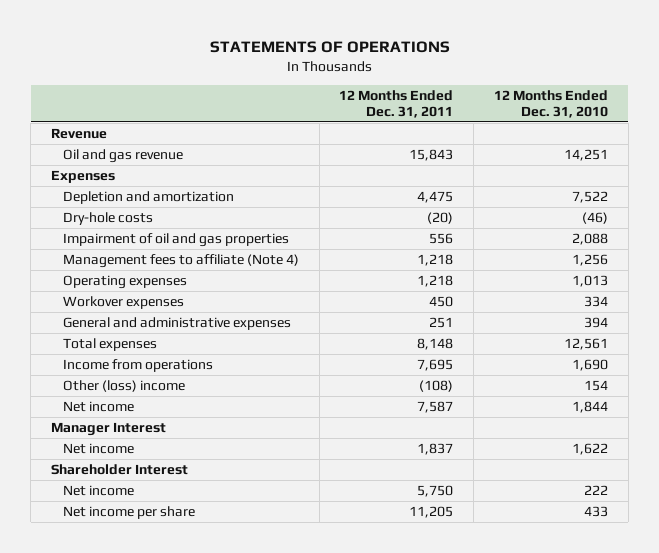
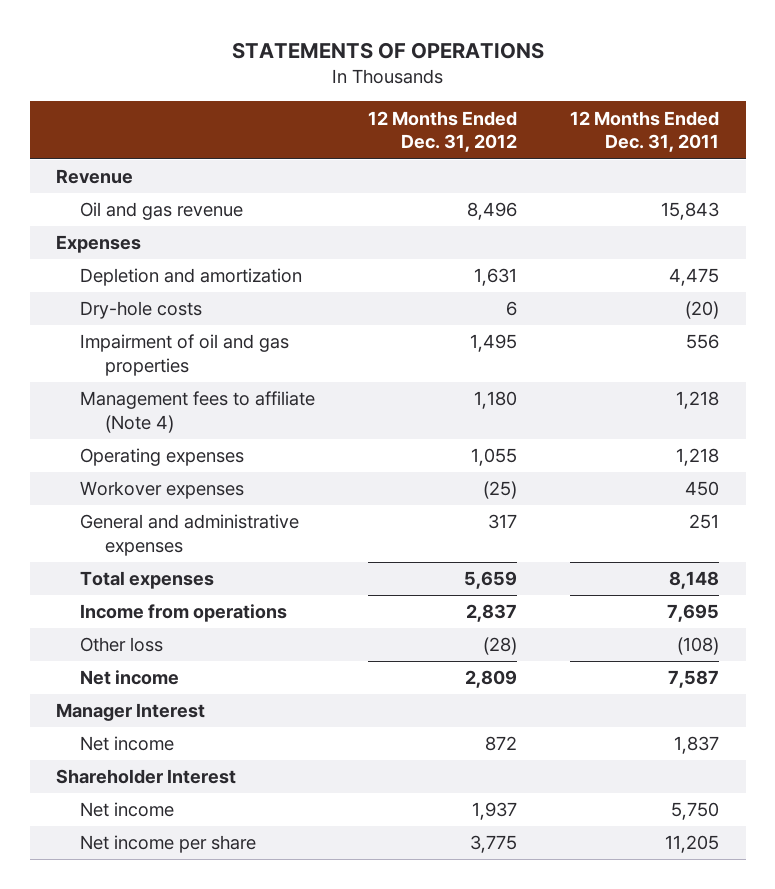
[494,89,609,118] 12 Months Ended Dec. 31, 2010 -> none
none -> [368,110,518,153] 12 Months Ended Dec. 31, 2012
[62,380,185,393] Other (loss) income -> [80,637,164,653] Other loss

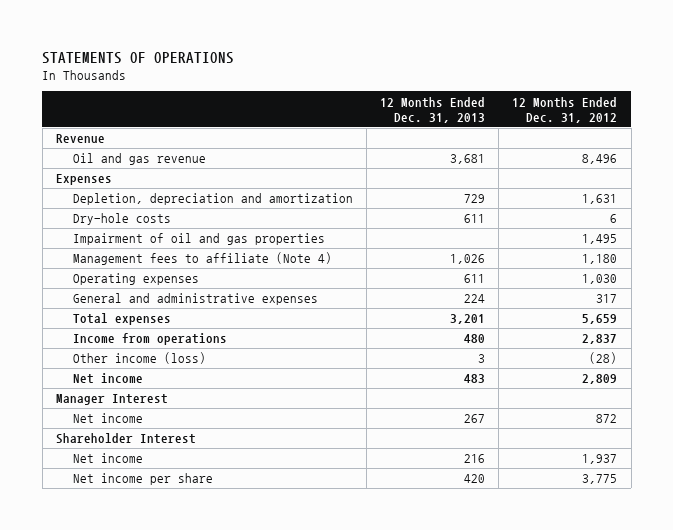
[570,110,720,153] 12 Months Ended Dec. 31, 2011 -> none
none -> [380,96,486,123] 12 Months Ended Dec. 31, 2013
[80,268,303,287] Depletion and amortization -> [72,193,353,206] Depletion, depreciation and amortization
[80,481,245,500] Workover expenses -> none
[471,448,518,467] 1,055 -> [582,274,618,285] 1,030
[80,637,164,653] Other loss -> [72,352,206,365] Other income (loss)

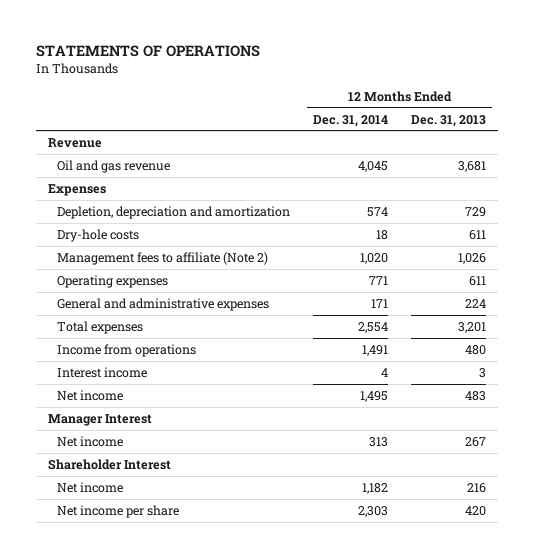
[512,96,618,123] 12 Months Ended Dec. 31, 2012 -> none
none -> [313,114,389,127] Dec. 31, 2014
[72,233,325,246] Impairment of oil and gas properties -> none
[72,252,332,266] Management fees to affiliate (Note 4) -> [57,251,269,265] Management fees to affiliate (Note 2)
[72,352,206,365] Other income (loss) -> none
none -> [57,366,148,378] Interest income

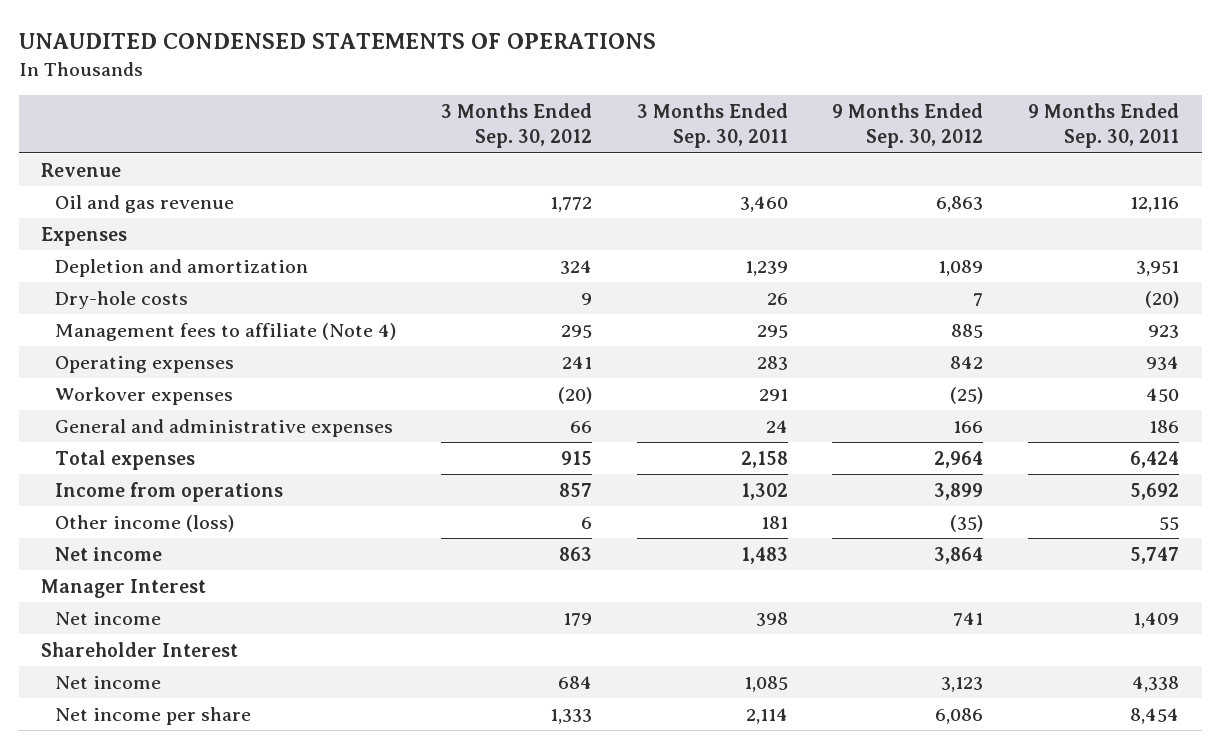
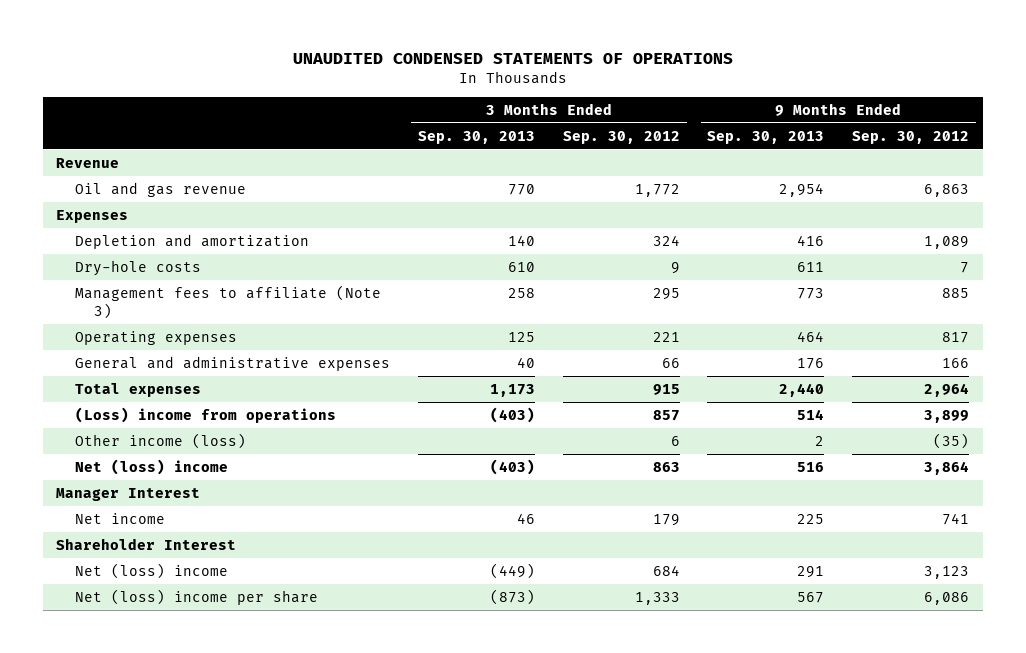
[636,103,788,149] 3 Months Ended Sep. 30, 2011 -> none
[1028,103,1180,149] 9 Months Ended Sep. 30, 2011 -> none
none -> [418,130,536,144] Sep. 30, 2013
none -> [707,130,825,144] Sep. 30, 2013
[55,386,234,405] Workover expenses -> none
[55,322,397,341] Management fees to affiliate (Note 4) -> [75,284,382,319] Management fees to affiliate (Note 3)
[561,355,592,369] 241 -> [652,331,680,342] 221
[950,355,984,369] 842 -> [942,331,970,343] 817
[55,481,284,502] Income from operations -> [75,406,337,423] (Loss) income from operations
[55,546,163,561] Net income -> [75,458,229,475] Net (loss) income
[55,675,162,689] Net income -> [75,562,229,579] Net (loss) income
[55,706,252,725] Net income per share -> [75,588,319,605] Net (loss) income per share

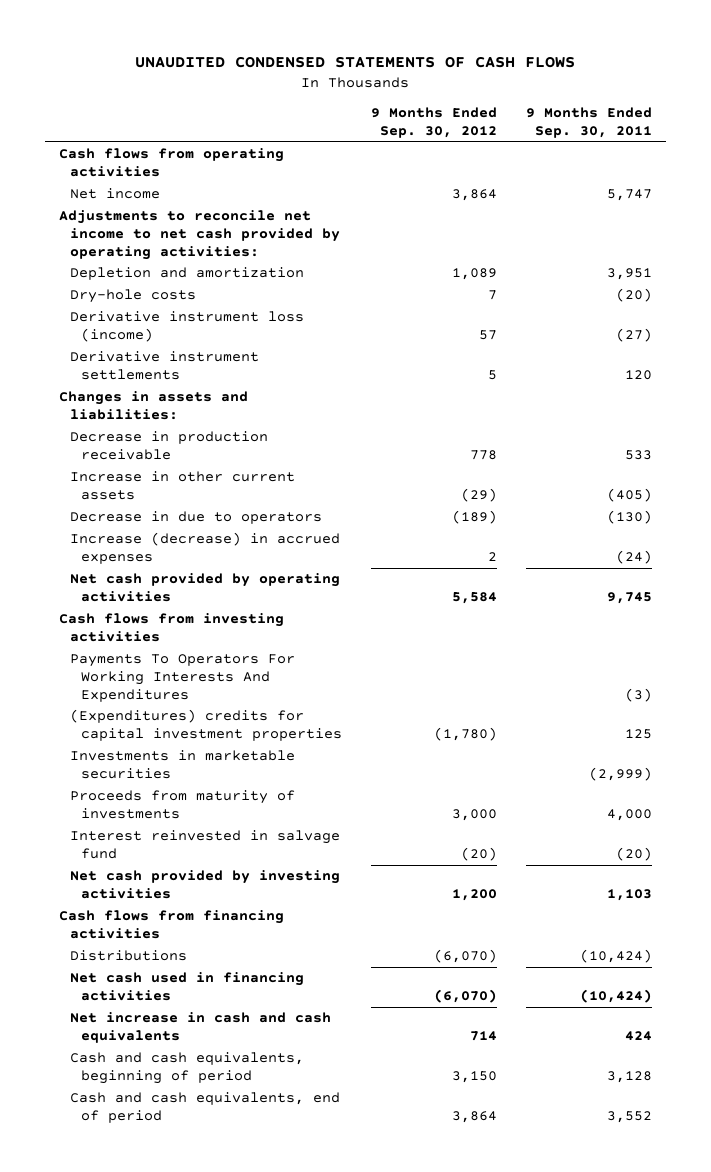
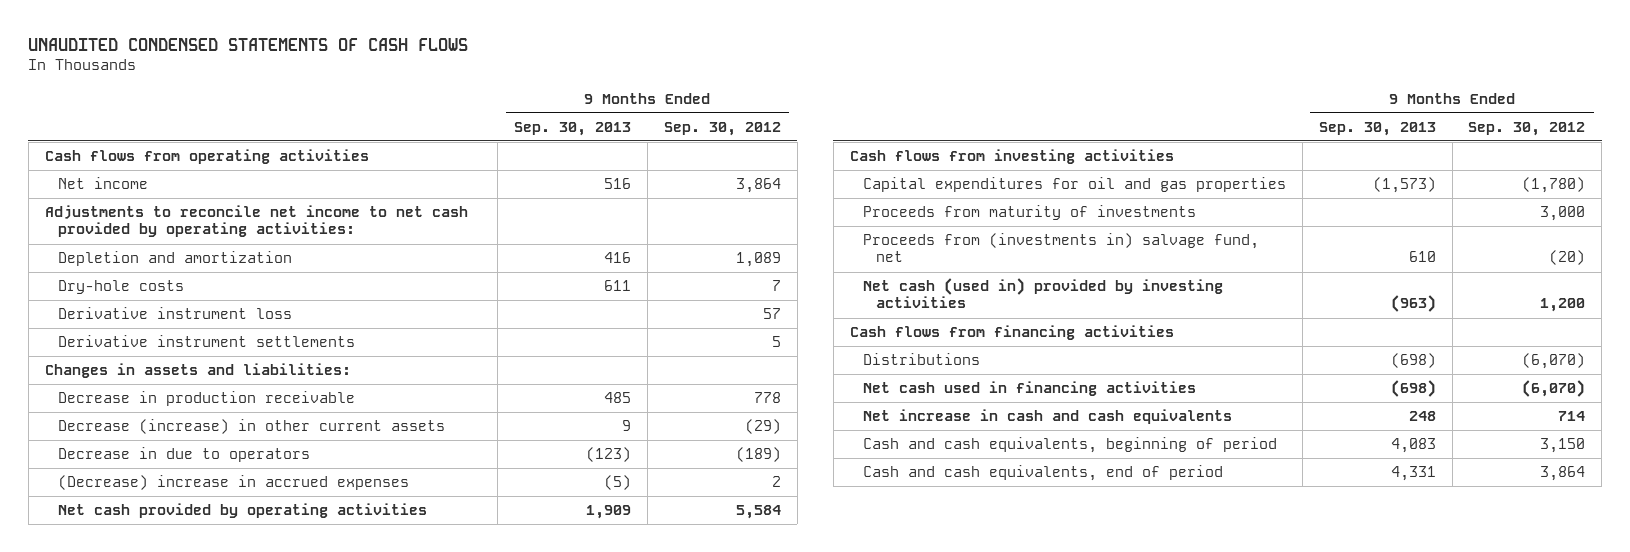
[525,107,652,139] 9 Months Ended Sep. 30, 2011 -> none
none -> [513,121,631,136] Sep. 30, 2013
[69,311,304,343] Derivative instrument loss (income) -> [57,307,292,320] Derivative instrument loss
[69,471,295,501] Increase in other current assets -> [57,419,445,435] Decrease (increase) in other current assets
[69,532,340,565] Increase (decrease) in accrued expenses -> [57,475,409,491] (Decrease) increase in accrued expenses
[69,654,295,702] Payments To Operators For Working Interests And Expenditures -> none
[69,750,295,780] Investments in marketable securities -> none
[69,709,342,742] (Expenditures) credits for capital investment properties -> [862,177,1286,193] Capital expenditures for oil and gas properties
[69,830,340,860] Interest reinvested in salvage fund -> none
none -> [862,233,1259,263] Proceeds from (investments in) salvage fund, net
[69,870,340,900] Net cash provided by investing activities -> [862,278,1223,309] Net cash (used in) provided by investing activities

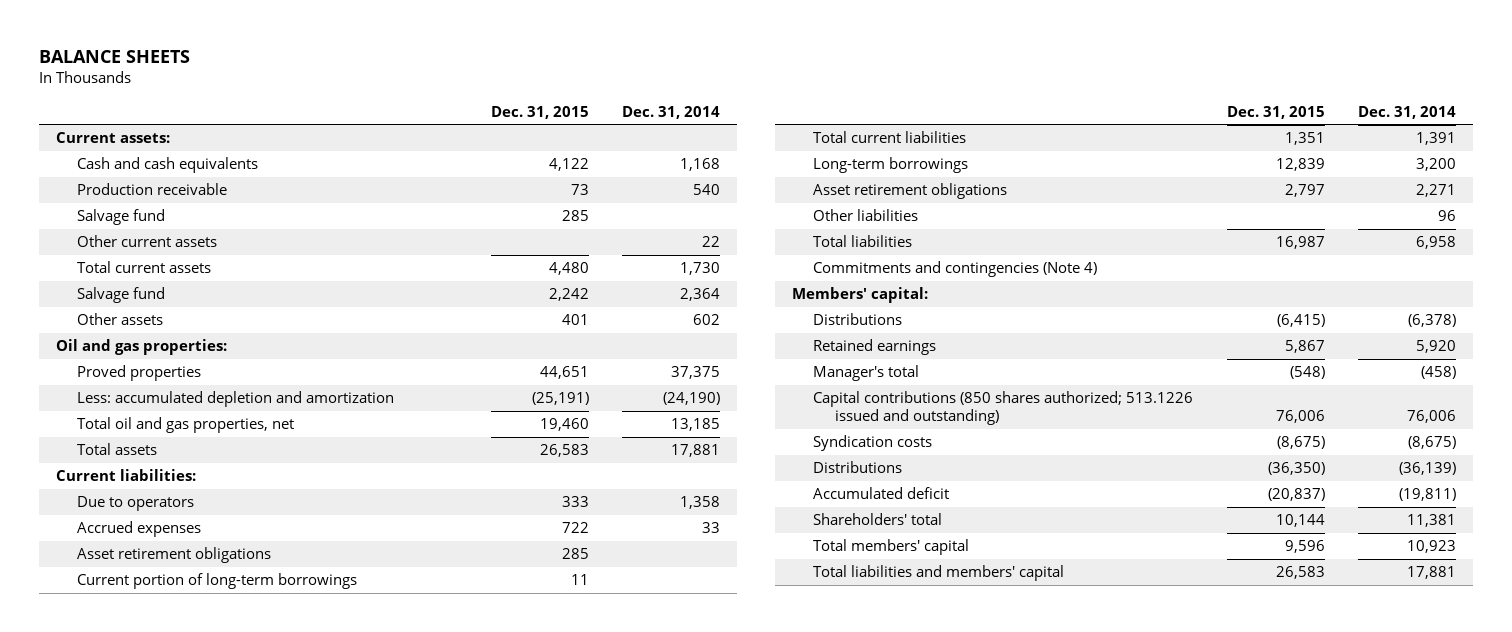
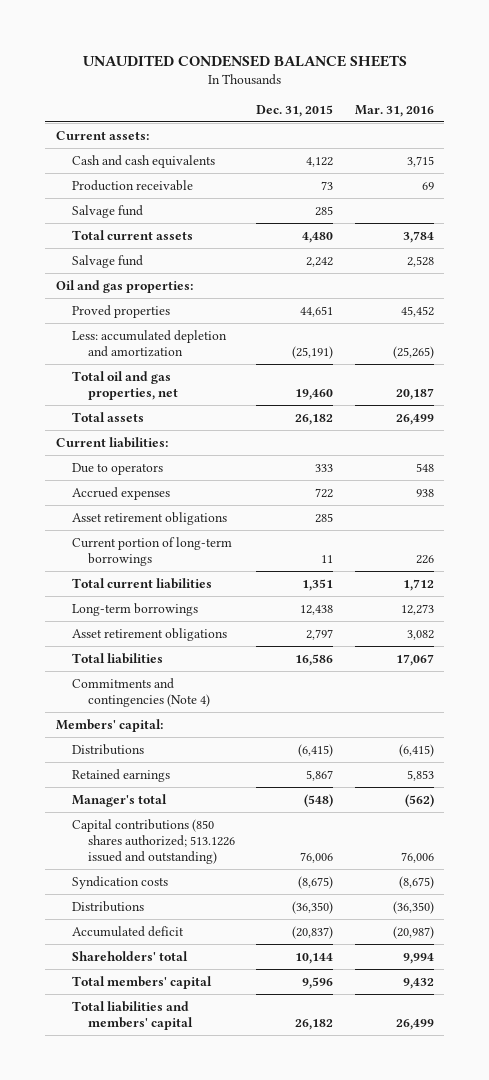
[39,49,191,63] BALANCE SHEETS -> [82,54,407,67] UNAUDITED CONDENSED BALANCE SHEETS
[622,105,721,119] Dec. 31, 2014 -> none
none -> [354,104,434,117] Mar. 31, 2016
[77,235,218,248] Other current assets -> none
[77,313,164,326] Other assets -> none
[539,444,589,458] 26,583 -> [295,413,334,425] 26,182
[1275,158,1325,172] 12,839 -> [300,604,334,615] 12,438
[813,209,919,222] Other liabilities -> none
[1275,236,1325,250] 16,987 -> [295,653,334,666] 16,586
[1275,566,1325,580] 26,583 -> [295,1018,334,1030] 26,182

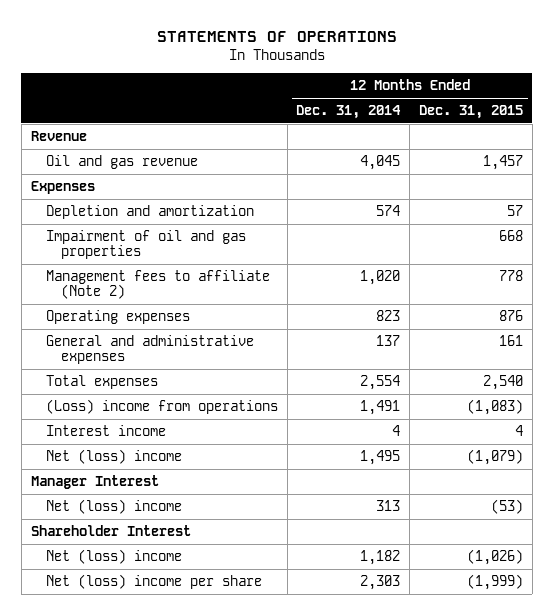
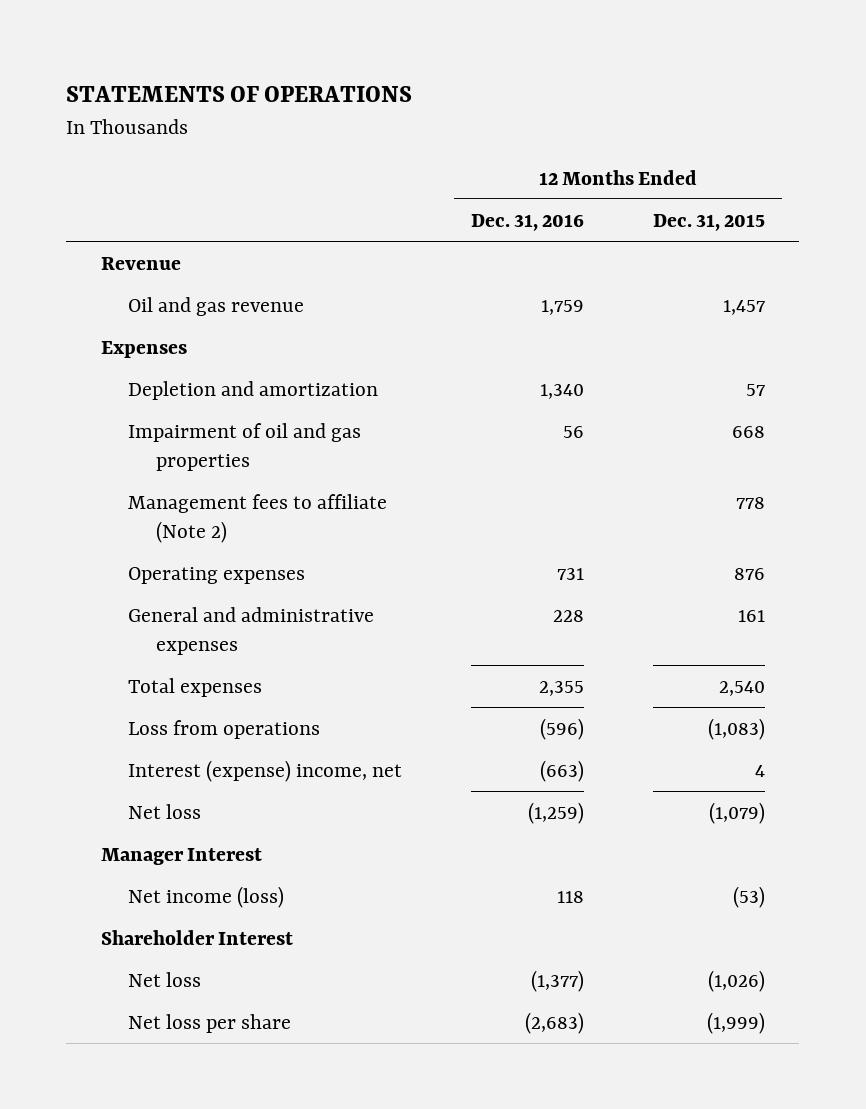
[296,105,402,120] Dec. 31, 2014 -> none
none -> [471,213,585,231] Dec. 31, 2016
[45,399,278,415] (Loss) income from operations -> [128,719,321,739] Loss from operations
[45,425,166,437] Interest income -> [128,759,403,782] Interest (expense) income, net
[45,449,182,465] Net (loss) income -> [128,803,202,819] Net loss
[45,499,182,515] Net (loss) income -> [128,885,285,908] Net income (loss)
[45,549,182,565] Net (loss) income -> [128,971,202,987] Net loss
[45,574,262,590] Net (loss) income per share -> [128,1013,292,1033] Net loss per share

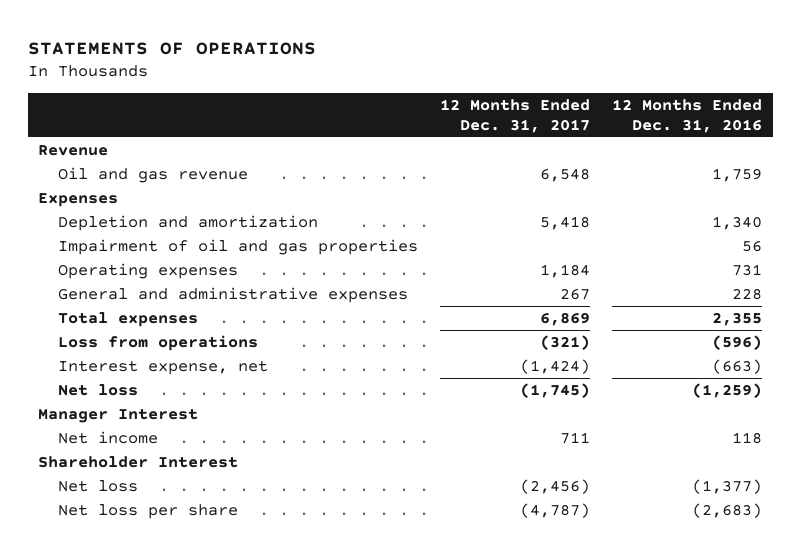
[653,213,766,231] Dec. 31, 2015 -> none
none -> [439,98,590,133] 12 Months Ended Dec. 31, 2017
[128,493,388,543] Management fees to affiliate (Note 2) -> none
[128,759,403,782] Interest (expense) income, net -> [58,359,269,375] Interest expense, net
[128,885,285,908] Net income (loss) -> [58,430,159,444] Net income

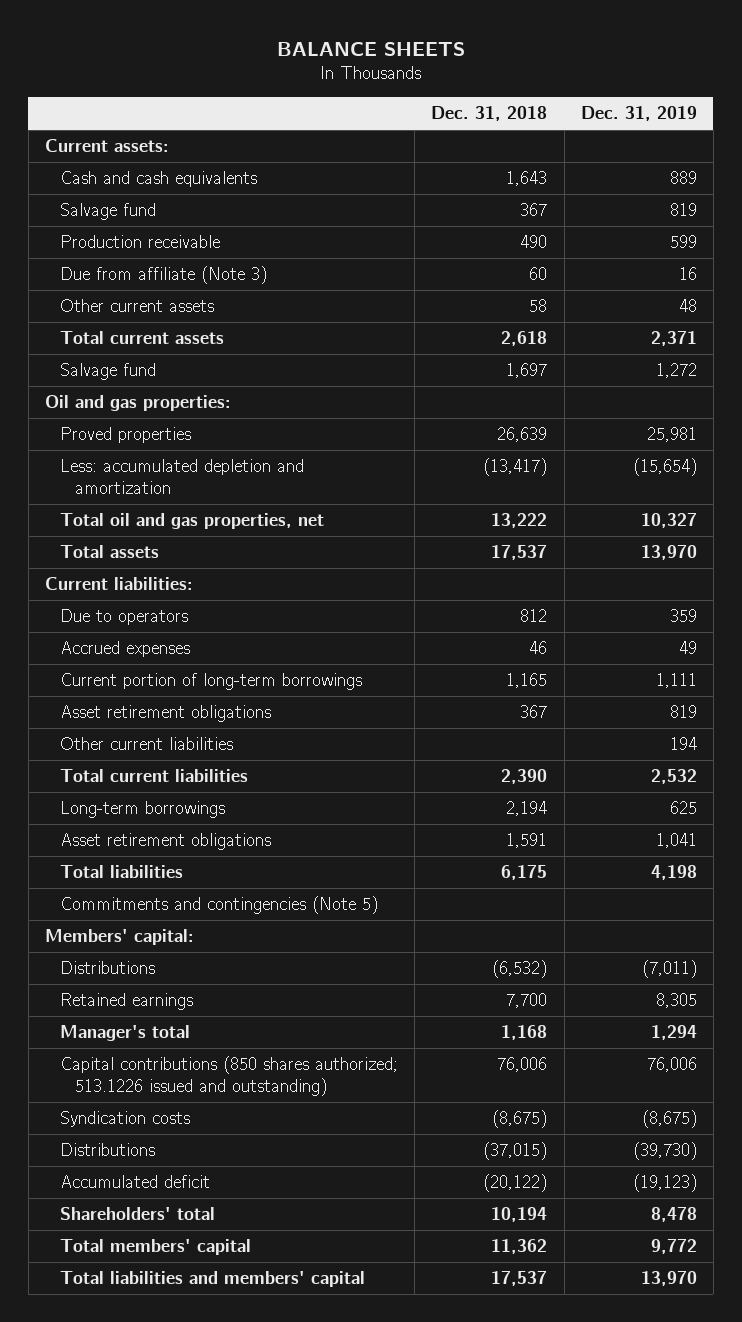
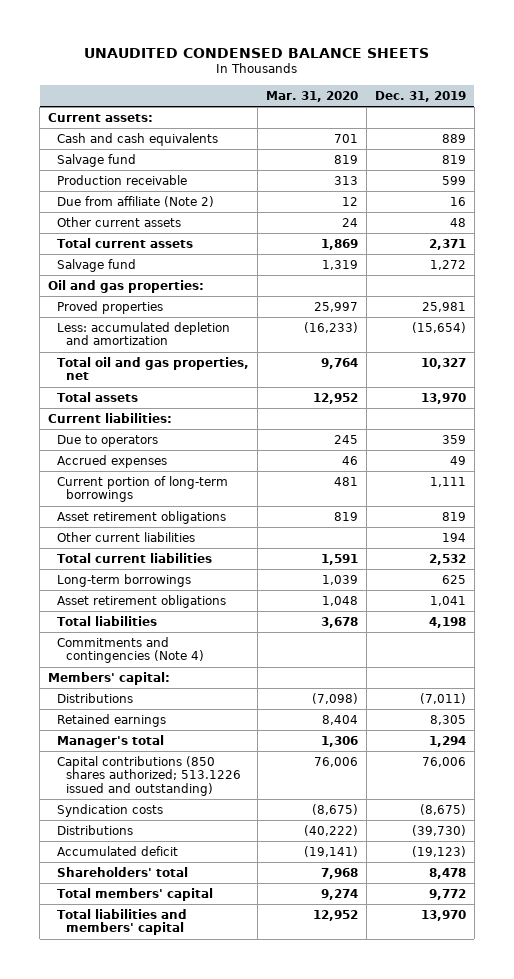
[276,41,465,56] BALANCE SHEETS -> [83,47,429,58] UNAUDITED CONDENSED BALANCE SHEETS
[431,105,548,121] Dec. 31, 2018 -> none
none -> [265,90,358,102] Mar. 31, 2020
[60,266,268,285] Due from affiliate (Note 3) -> [57,195,215,207] Due from affiliate (Note 2)
[60,896,379,915] Commitments and contingencies (Note 5) -> [57,636,204,664] Commitments and contingencies (Note 4)

